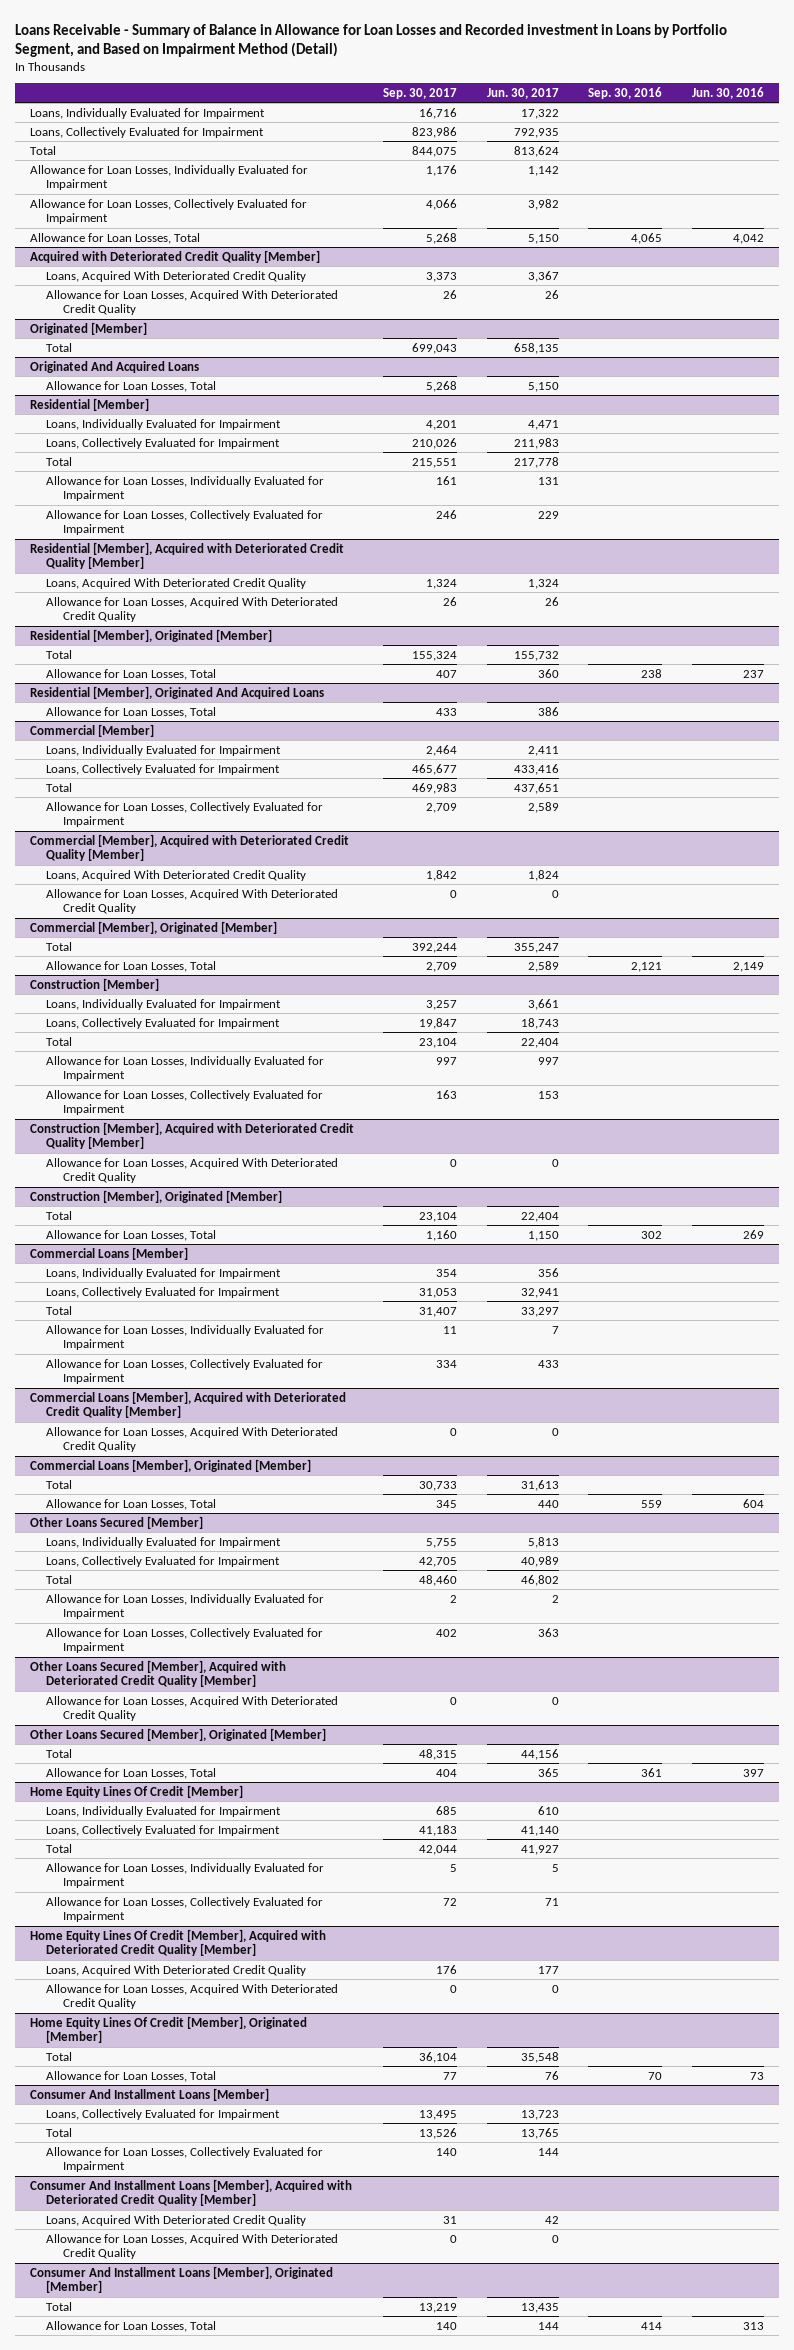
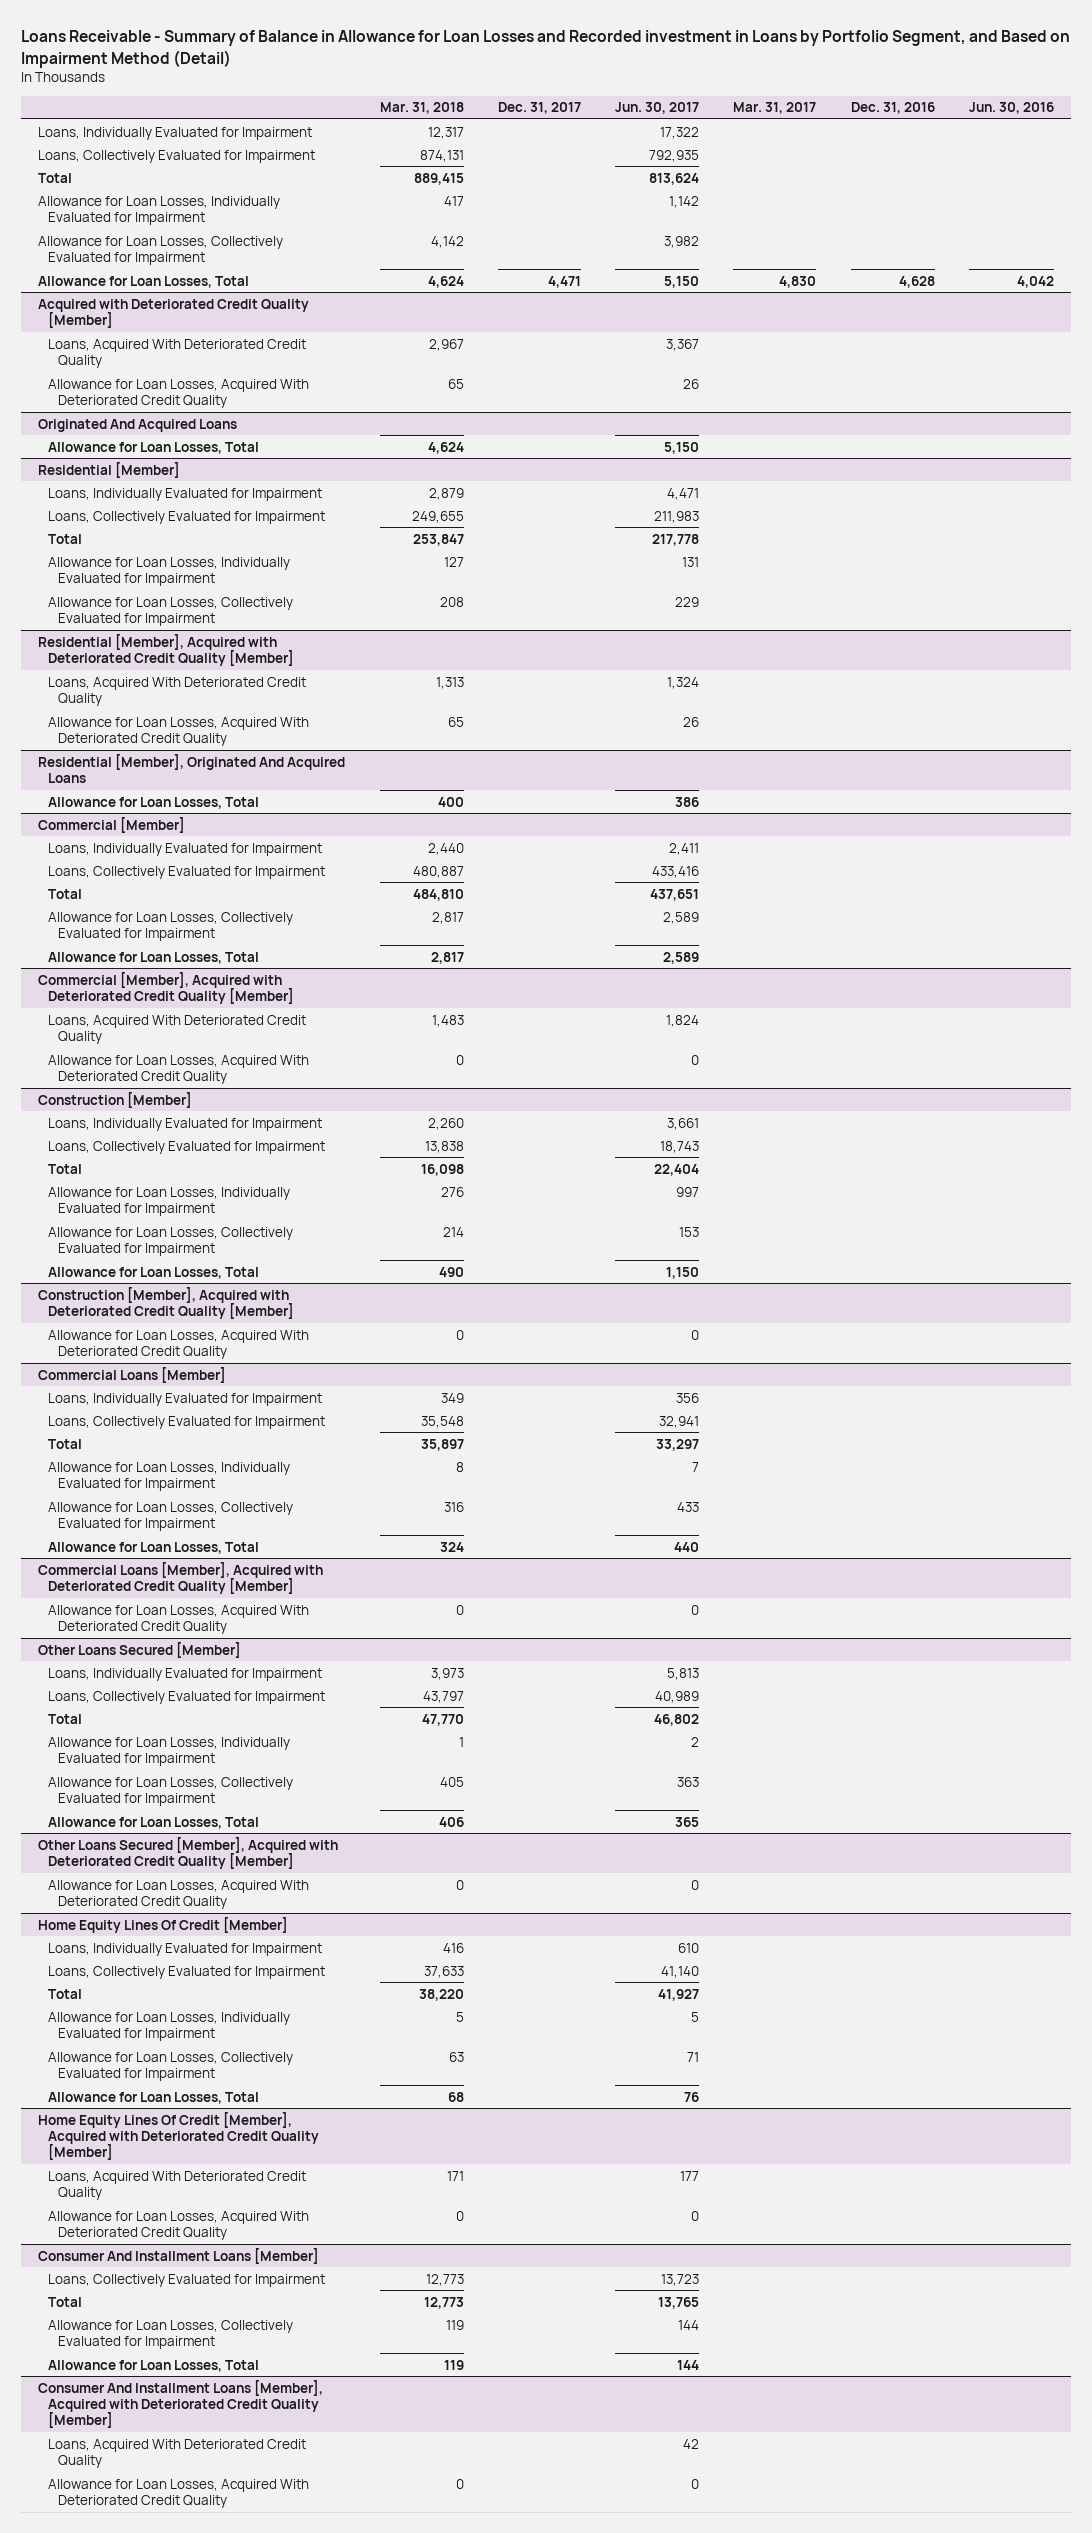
[383,87,458,99] Sep. 30, 2017 -> none
[588,86,663,99] Sep. 30, 2016 -> none
none -> [379,102,464,115] Mar. 31, 2018
none -> [497,102,581,115] Dec. 31, 2017
none -> [733,102,817,115] Mar. 31, 2017
none -> [850,102,935,115] Dec. 31, 2016
[29,321,147,335] Originated [Member] -> none
[46,342,73,352] Total -> none
[29,628,272,642] Residential [Member], Originated [Member] -> none
[46,649,73,659] Total -> none
[46,668,217,680] Allowance for Loan Losses, Total -> none
none -> [48,951,260,964] Allowance for Loan Losses, Total
[29,920,277,934] Commercial [Member], Originated [Member] -> none
[46,941,73,951] Total -> none
[46,960,217,972] Allowance for Loan Losses, Total -> none
none -> [48,1266,260,1279] Allowance for Loan Losses, Total
[29,1189,282,1203] Construction [Member], Originated [Member] -> none
[46,1210,73,1220] Total -> none
[46,1229,217,1241] Allowance for Loan Losses, Total -> none
none -> [48,1541,260,1554] Allowance for Loan Losses, Total
[29,1458,311,1472] Commercial Loans [Member], Originated [Member] -> none
[46,1479,73,1489] Total -> none
[46,1498,217,1510] Allowance for Loan Losses, Total -> none
none -> [48,1816,260,1829] Allowance for Loan Losses, Total
[29,1727,326,1741] Other Loans Secured [Member], Originated [Member] -> none
[46,1748,73,1758] Total -> none
[46,1767,217,1779] Allowance for Loan Losses, Total -> none
none -> [48,2091,260,2104] Allowance for Loan Losses, Total
[29,2015,307,2044] Home Equity Lines Of Credit [Member], Originated [Member] -> none
[46,2051,73,2061] Total -> none
[46,2070,217,2082] Allowance for Loan Losses, Total -> none
none -> [48,2359,260,2372] Allowance for Loan Losses, Total
[29,2265,333,2294] Consumer And Installment Loans [Member], Originated [Member] -> none
[46,2301,73,2311] Total -> none
[46,2320,217,2332] Allowance for Loan Losses, Total -> none

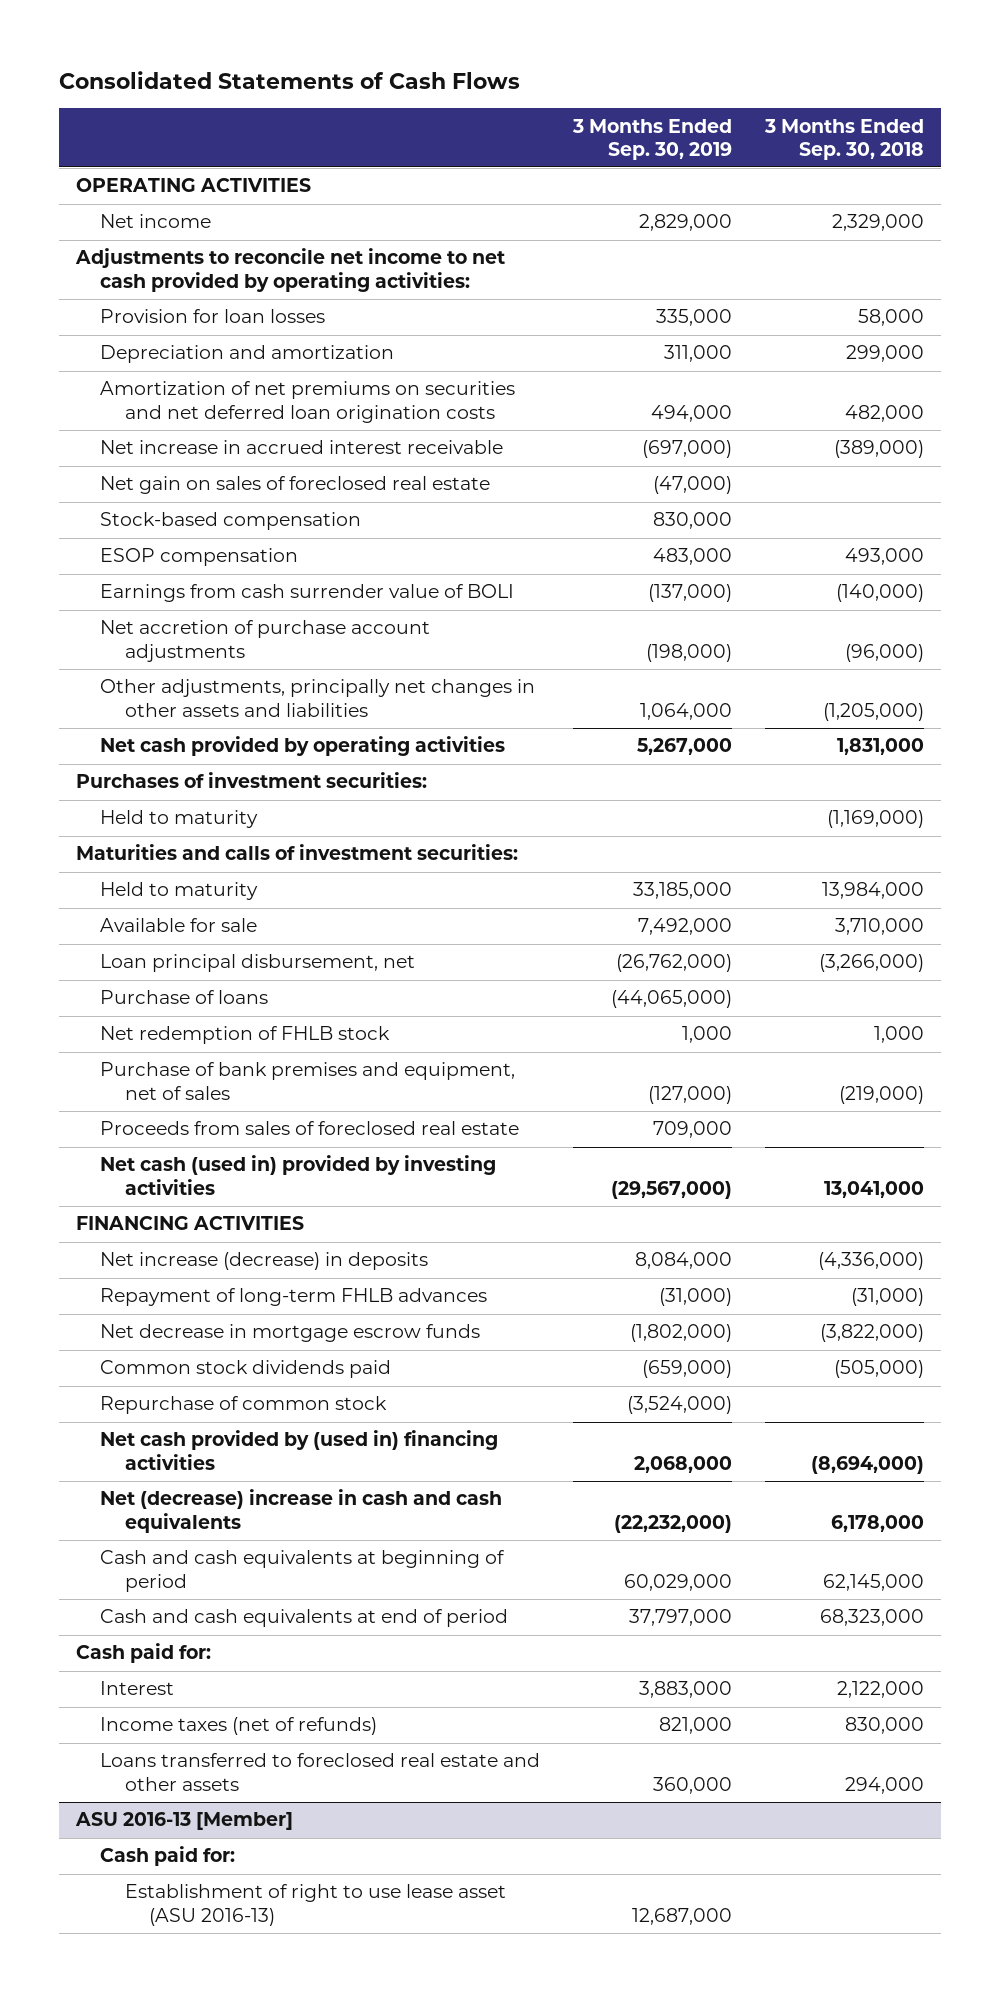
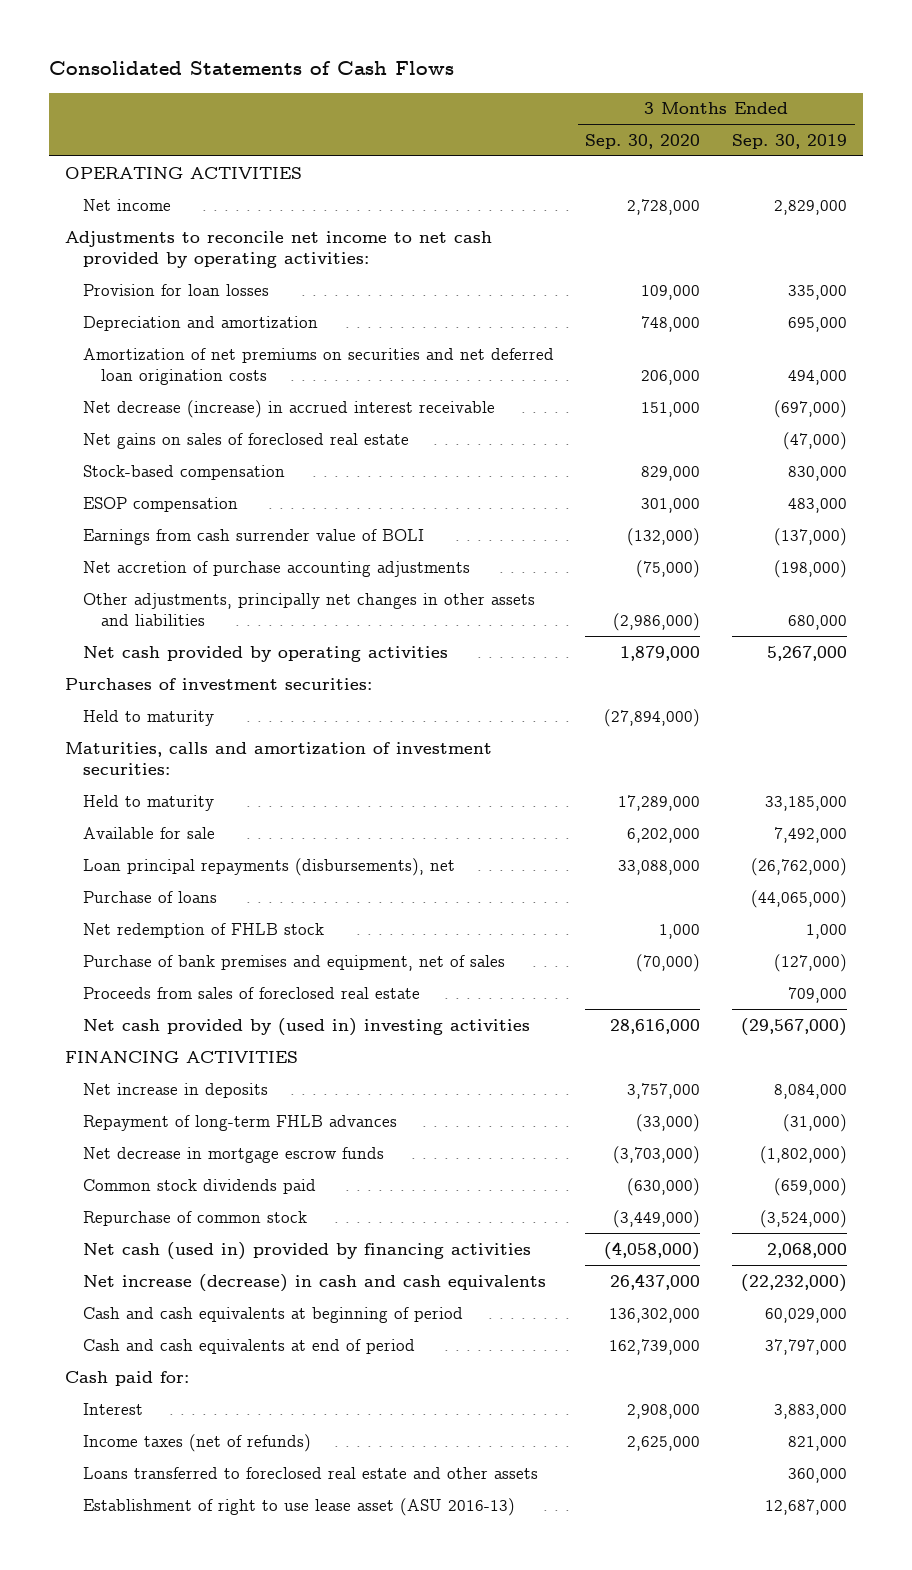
[764,118,925,160] 3 Months Ended Sep. 30, 2018 -> none
none -> [585,133,701,149] Sep. 30, 2020
[664,345,733,363] 311,000 -> [787,316,847,332] 695,000
[100,440,504,455] Net increase in accrued interest receivable -> [82,399,495,418] Net decrease (increase) in accrued interest receivable
[100,476,491,495] Net gain on sales of foreclosed real estate -> [82,432,409,449] Net gains on sales of foreclosed real estate
[100,620,431,662] Net accretion of purchase account adjustments -> [82,560,470,577] Net accretion of purchase accounting adjustments
[640,702,733,720] 1,064,000 -> [787,614,847,630] 680,000
[75,844,518,861] Maturities and calls of investment securities: -> [64,741,492,775] Maturities, calls and amortization of investment securities:
[100,954,416,973] Loan principal disbursement, net -> [82,857,455,876] Loan principal repayments (disbursements), net
[100,1155,497,1195] Net cash (used in) provided by investing activities -> [82,1017,530,1036] Net cash provided by (used in) investing activities
[100,1252,429,1271] Net increase (decrease) in deposits -> [82,1082,268,1098] Net increase in deposits
[100,1430,499,1470] Net cash provided by (used in) financing activities -> [82,1241,531,1260] Net cash (used in) provided by financing activities
[100,1489,503,1533] Net (decrease) increase in cash and cash equivalents -> [82,1273,546,1292] Net increase (decrease) in cash and cash equivalents
[74,1812,293,1831] ASU 2016-13 [Member] -> none
[100,1846,236,1867] Cash paid for: -> none

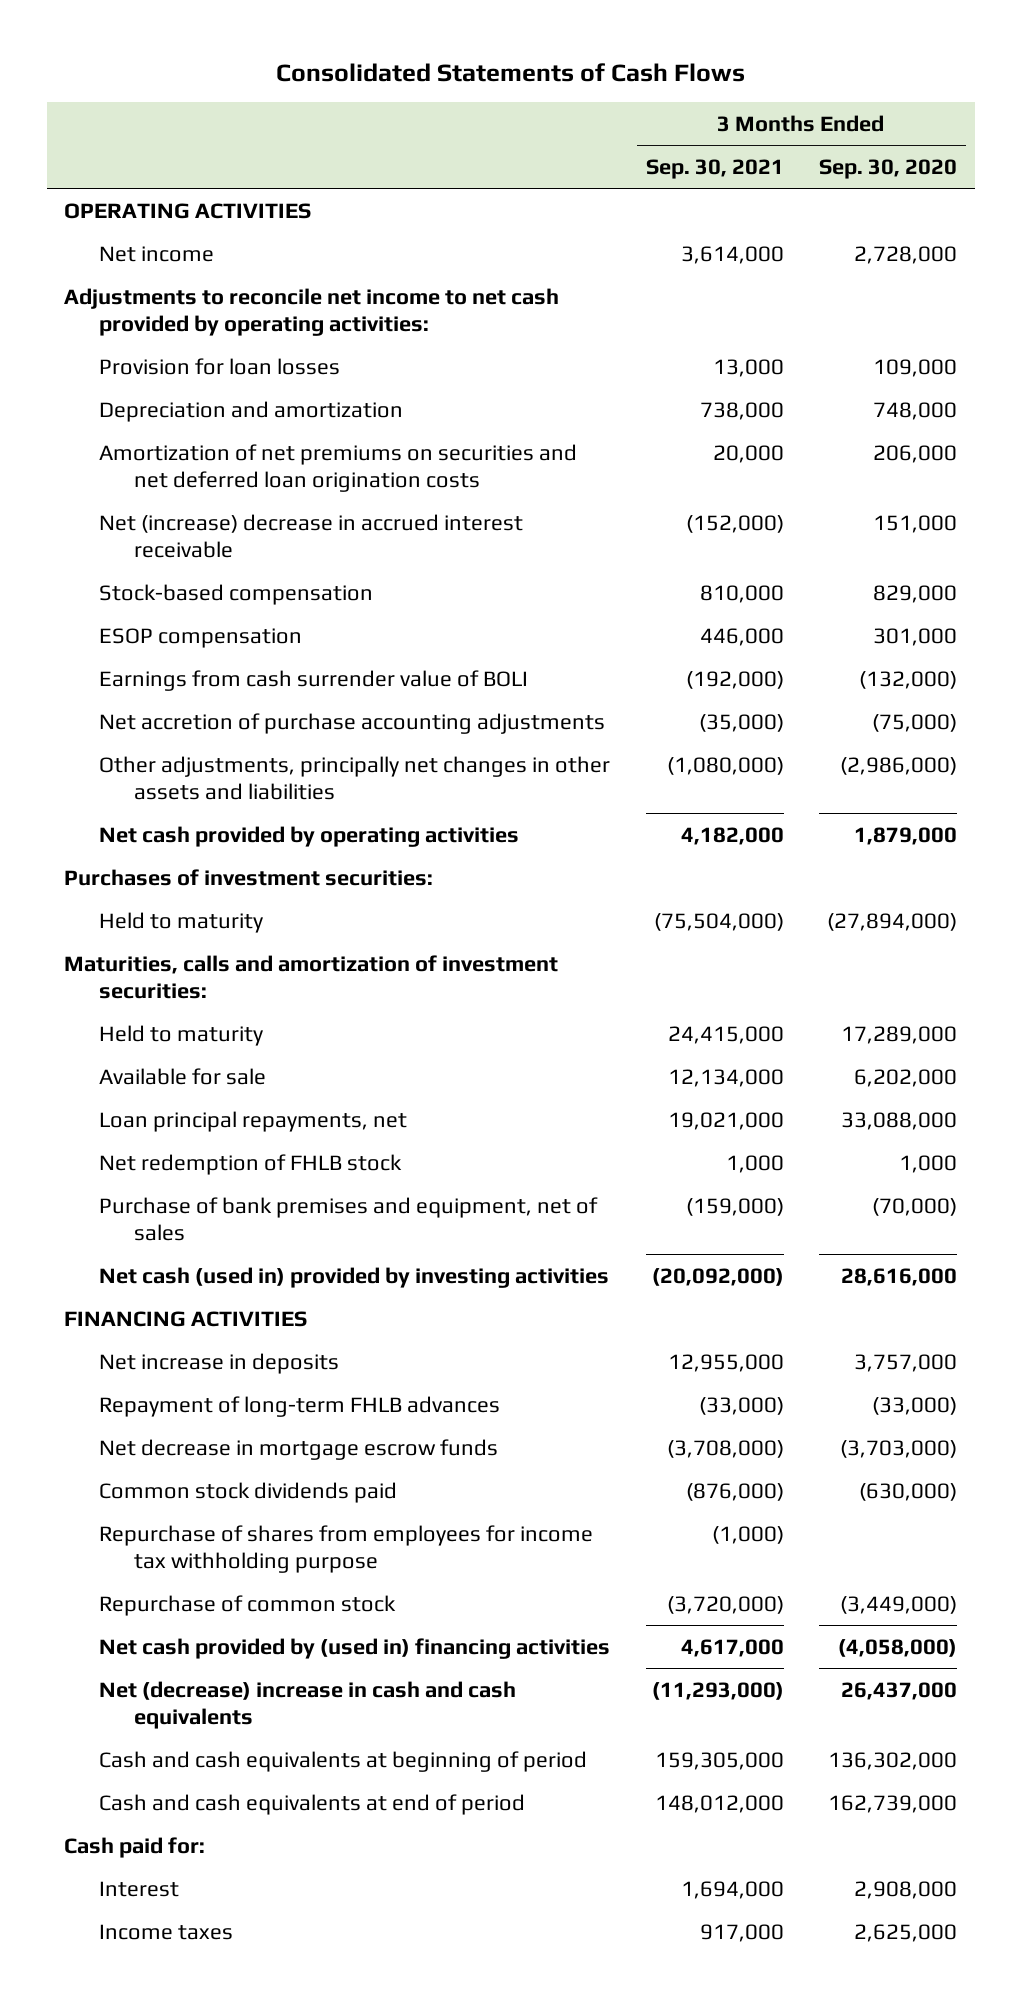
[731,133,847,149] Sep. 30, 2019 -> none
none -> [645,158,784,179] Sep. 30, 2021
[82,432,409,449] Net gains on sales of foreclosed real estate -> none
[82,399,495,418] Net decrease (increase) in accrued interest receivable -> [99,513,524,558] Net (increase) decrease in accrued interest receivable
[82,890,217,903] Purchase of loans -> none
[82,857,455,876] Loan principal repayments (disbursements), net -> [99,1110,408,1132] Loan principal repayments, net
[82,986,420,999] Proceeds from sales of foreclosed real estate -> none
[82,1017,530,1036] Net cash provided by (used in) investing activities -> [99,1266,610,1288] Net cash (used in) provided by investing activities
none -> [99,1524,594,1573] Repurchase of shares from employees for income tax withholding purpose
[82,1241,531,1260] Net cash (used in) provided by financing activities -> [99,1637,611,1659] Net cash provided by (used in) financing activities
[82,1273,546,1292] Net increase (decrease) in cash and cash equivalents -> [99,1680,517,1729] Net (decrease) increase in cash and cash equivalents
[82,1466,538,1479] Loans transferred to foreclosed real estate and other assets -> none
[82,1497,515,1516] Establishment of right to use lease asset (ASU 2016-13) -> none
[82,1433,311,1452] Income taxes (net of refunds) -> [99,1923,234,1940] Income taxes

